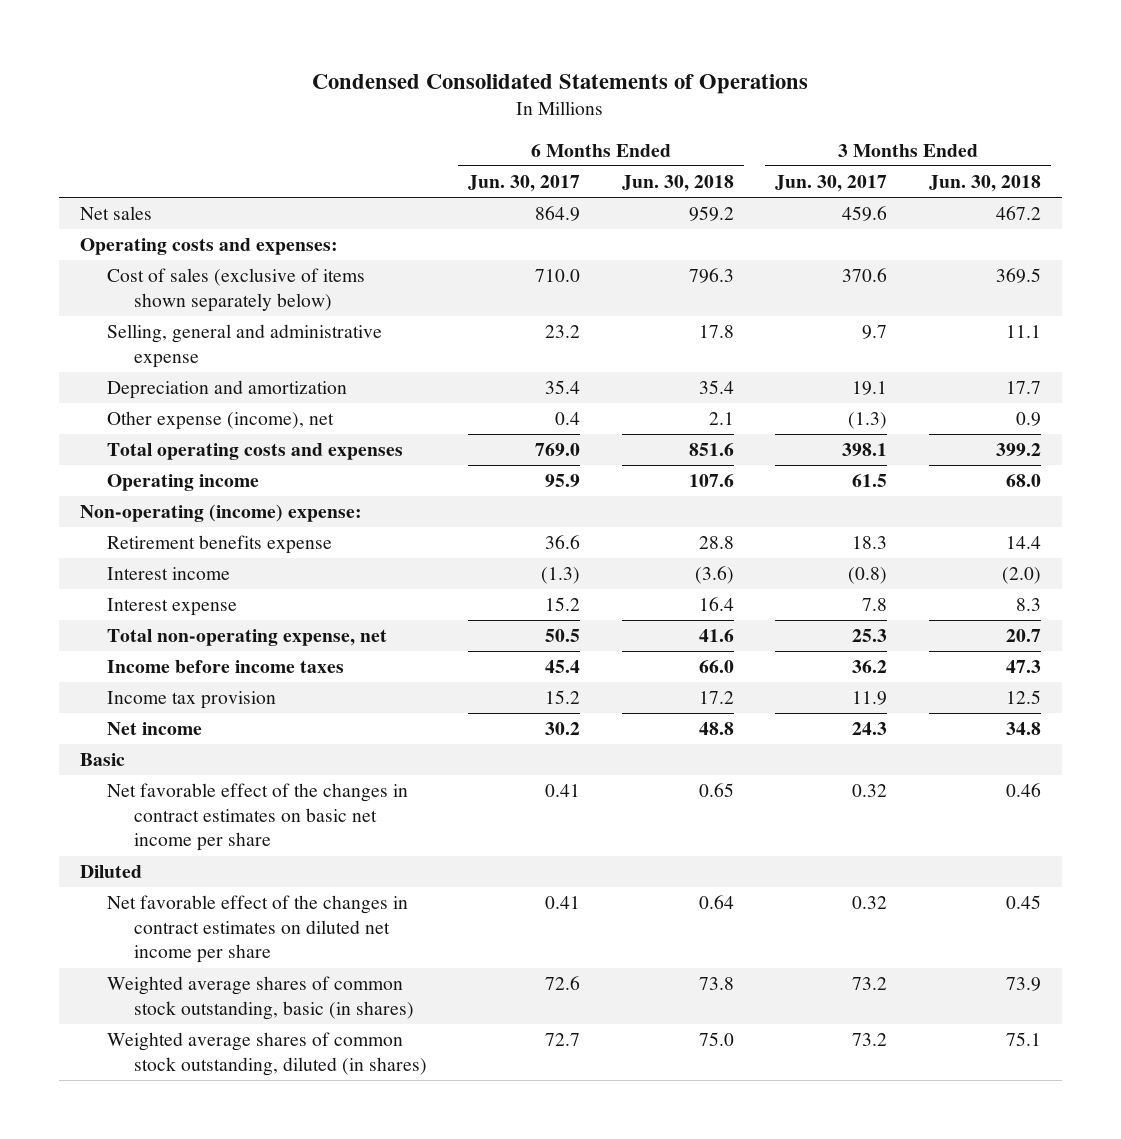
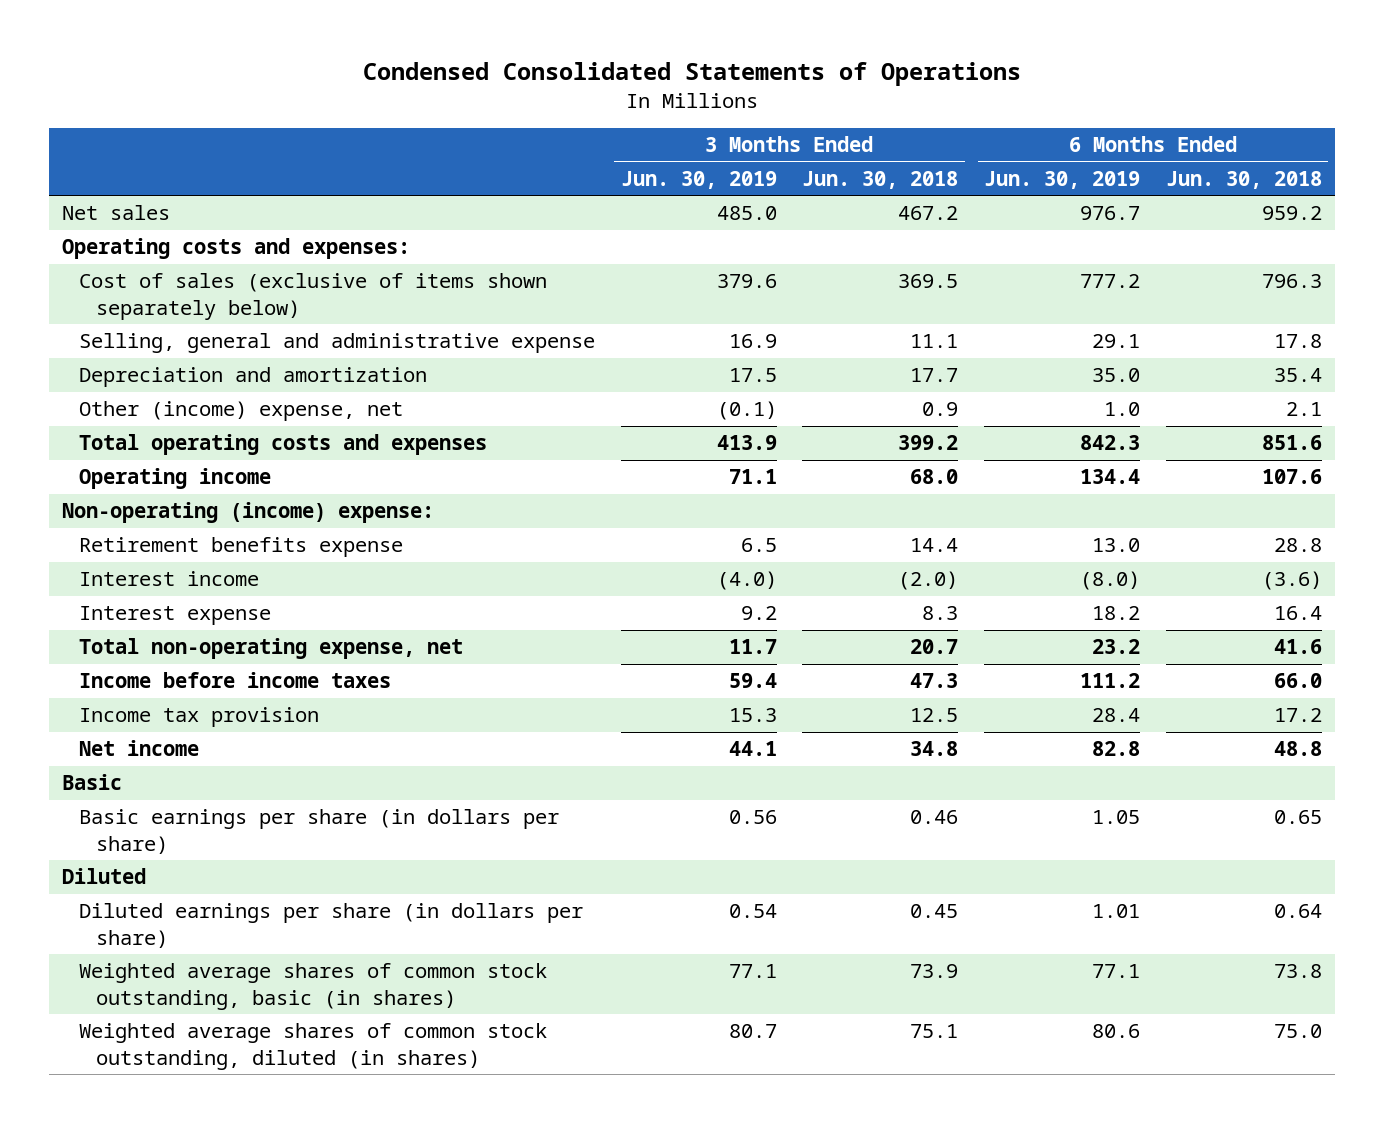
[468,175,581,193] Jun. 30, 2017 -> none
[775,175,888,193] Jun. 30, 2017 -> none
none -> [620,170,777,189] Jun. 30, 2019
none -> [984,170,1141,189] Jun. 30, 2019
[106,411,334,431] Other expense (income), net -> [78,401,403,422] Other (income) expense, net
[106,783,408,852] Net favorable effect of the changes in contract estimates on basic net income per share -> [78,809,559,854] Basic earnings per share (in dollars per share)
[106,895,408,964] Net favorable effect of the changes in contract estimates on diluted net income per share -> [78,903,583,948] Diluted earnings per share (in dollars per share)

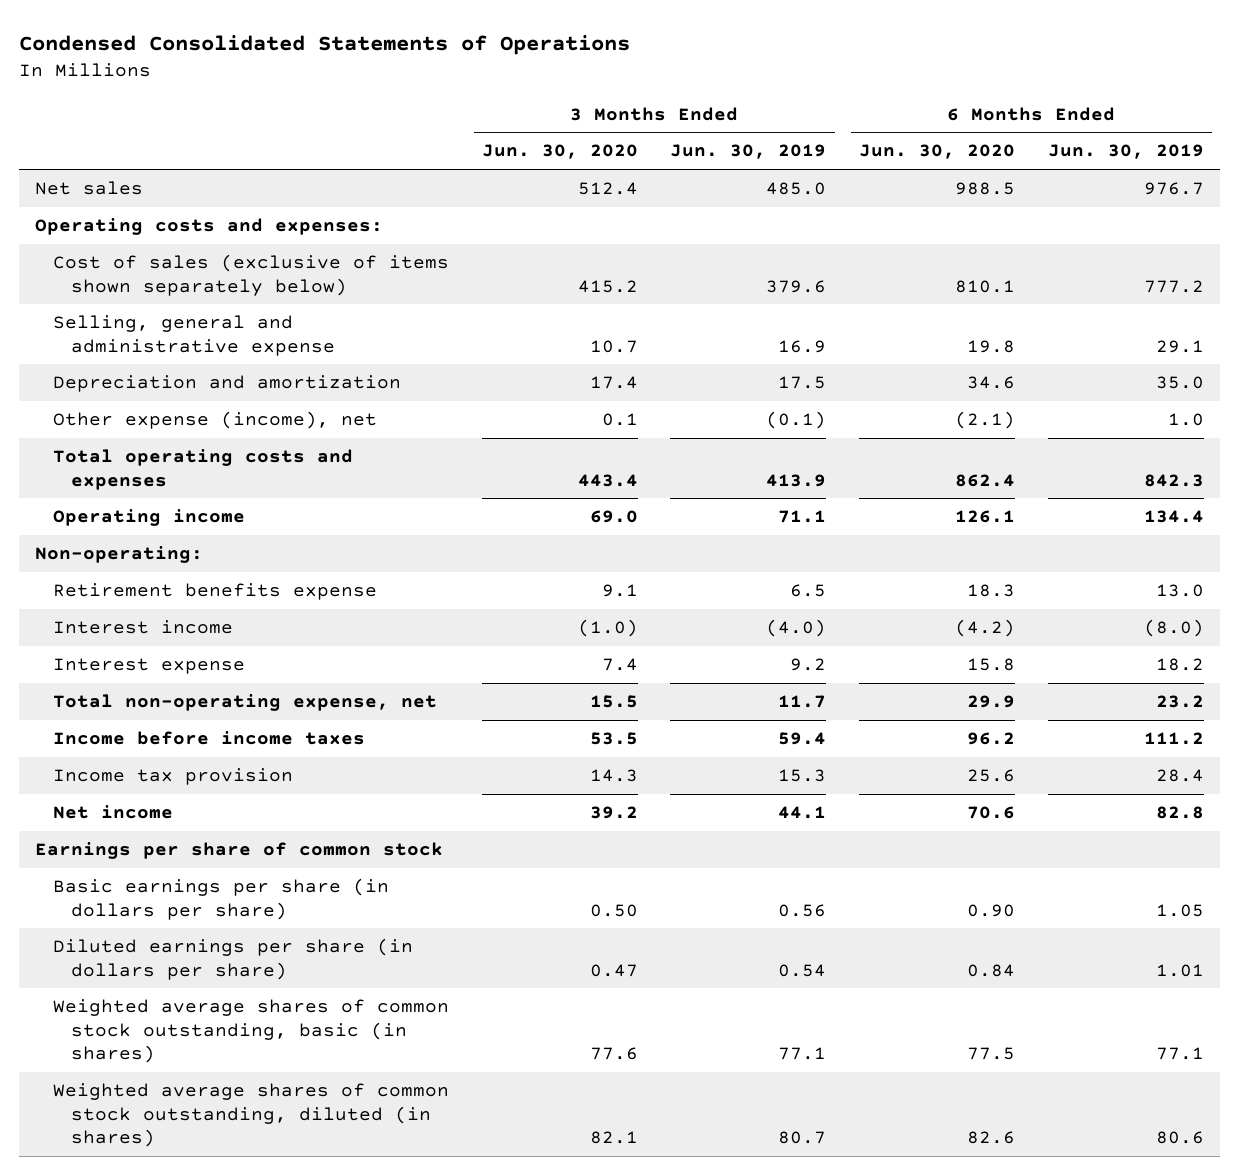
[802,170,959,189] Jun. 30, 2018 -> none
[1165,170,1322,189] Jun. 30, 2018 -> none
none -> [481,144,638,160] Jun. 30, 2020
none -> [858,144,1015,160] Jun. 30, 2020
[78,401,403,422] Other (income) expense, net -> [53,411,378,430] Other expense (income), net
[61,502,434,524] Non-operating (income) expense: -> [35,546,204,564] Non-operating:
[61,774,122,791] Basic -> none
none -> [35,842,444,860] Earnings per share of common stock
[61,868,146,885] Diluted -> none

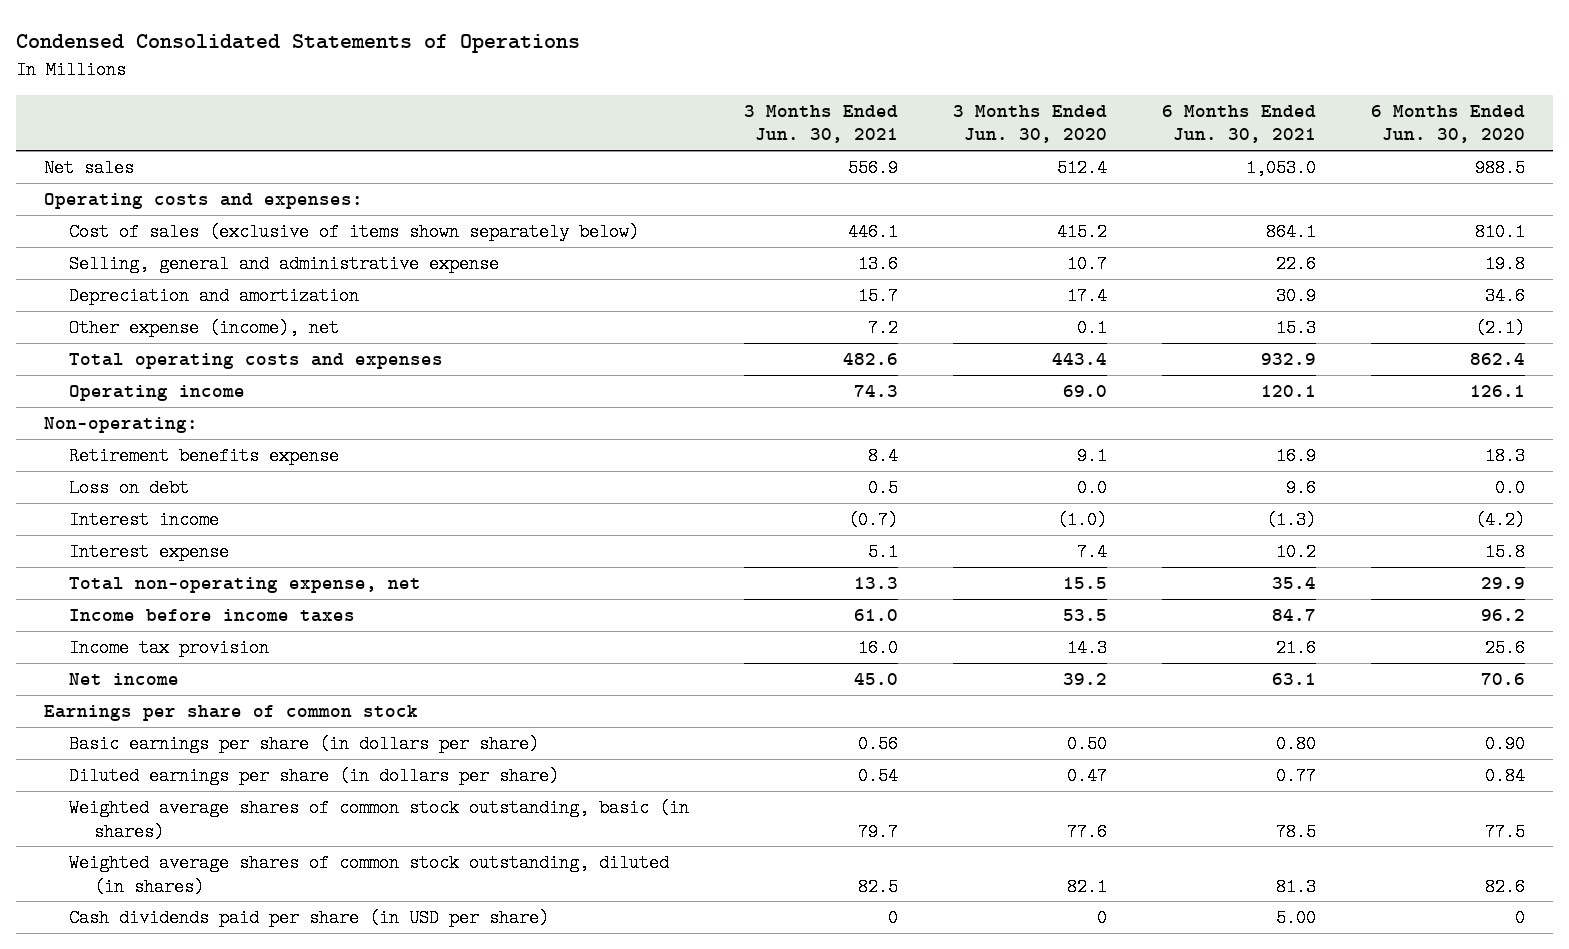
[670,144,827,160] Jun. 30, 2019 -> none
[1047,144,1204,160] Jun. 30, 2019 -> none
none -> [744,104,899,144] 3 Months Ended Jun. 30, 2021
none -> [1162,104,1317,144] 6 Months Ended Jun. 30, 2021
none -> [69,478,190,497] Loss on debt
none -> [69,908,550,927] Cash dividends paid per share (in USD per share)

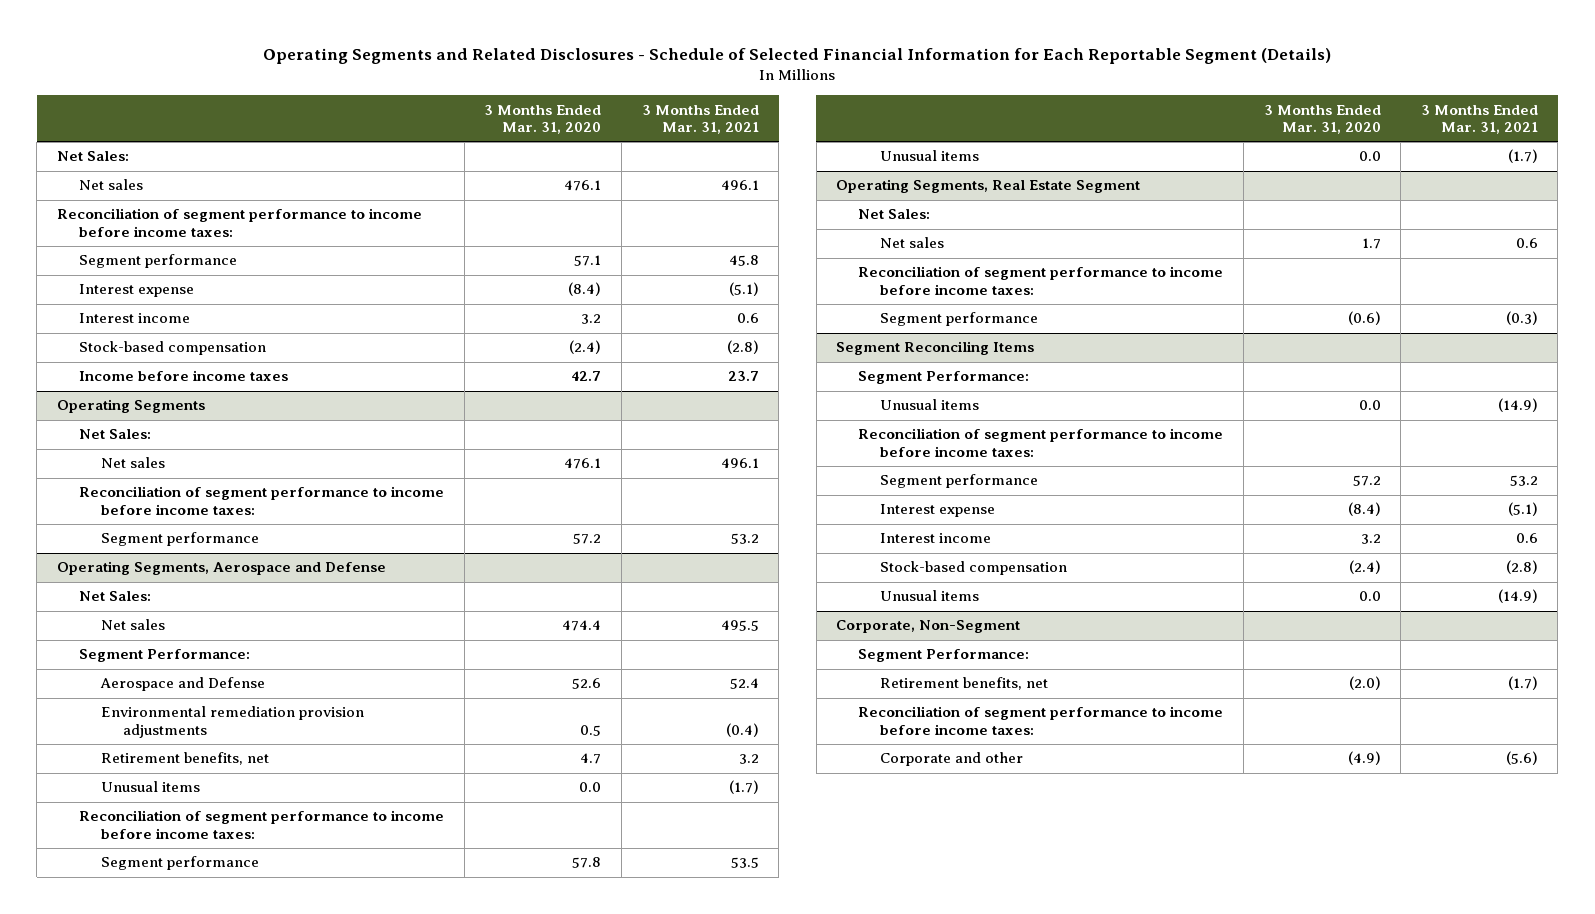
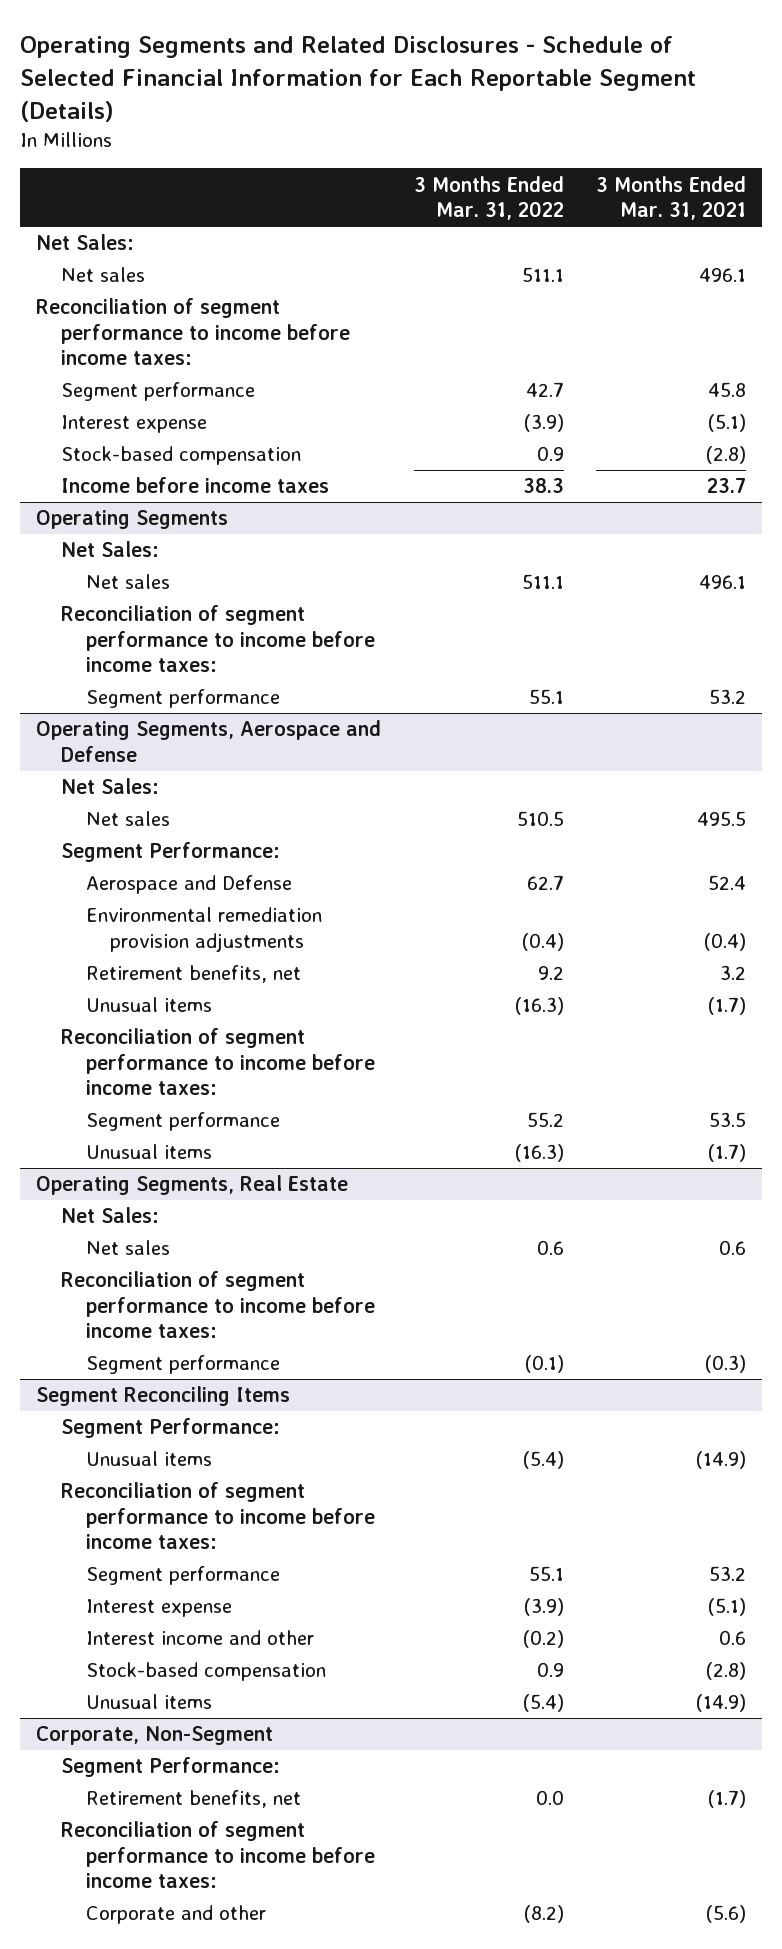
[484,104,602,134] 3 Months Ended Mar. 31, 2020 -> none
none -> [413,175,564,221] 3 Months Ended Mar. 31, 2022
[79,313,191,324] Interest income -> none
[836,179,1141,194] Operating Segments, Real Estate Segment -> [35,1175,348,1196] Operating Segments, Real Estate
[880,533,992,544] Interest income -> [85,1630,314,1646] Interest income and other

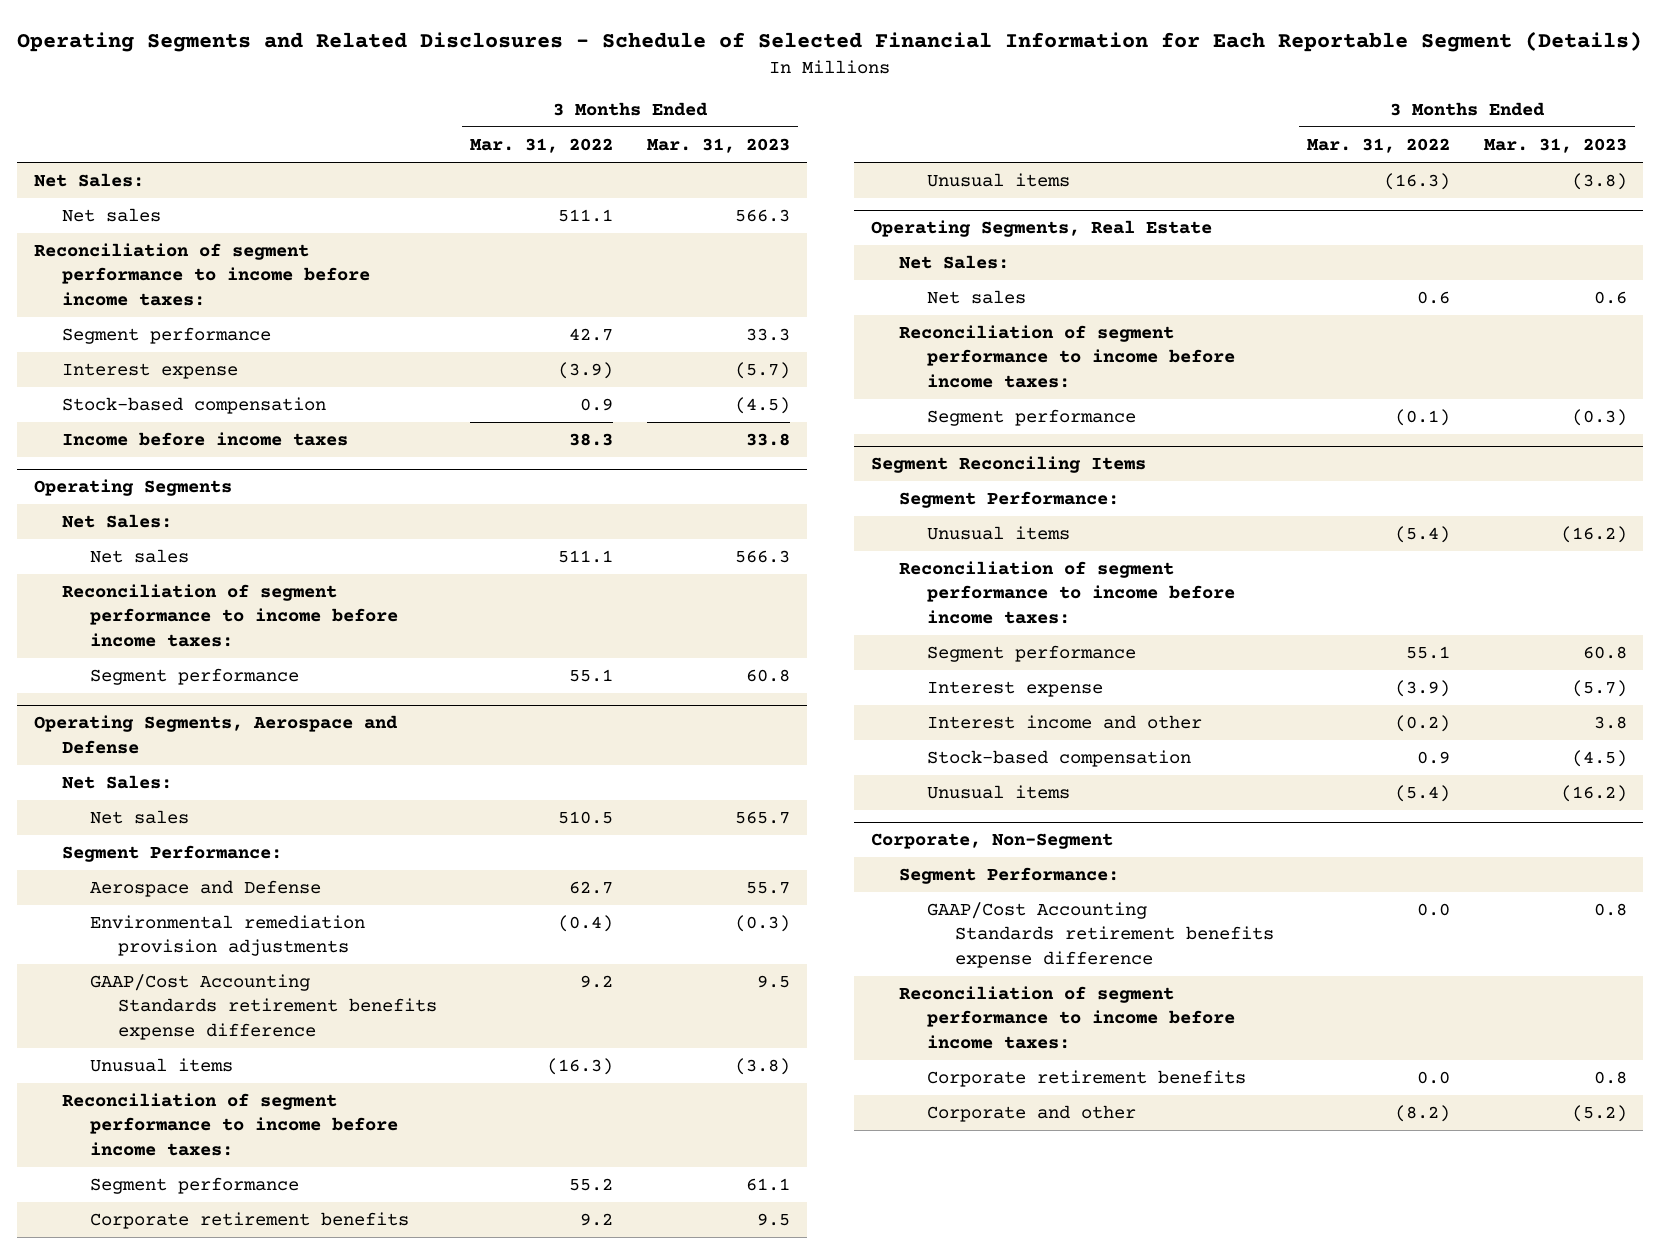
[596,175,747,221] 3 Months Ended Mar. 31, 2021 -> none
none -> [646,138,790,154] Mar. 31, 2023
[85,965,301,984] Retirement benefits, net -> [89,974,437,1040] GAAP/Cost Accounting Standards retirement benefits expense difference
none -> [89,1212,409,1230] Corporate retirement benefits
[85,1790,301,1809] Retirement benefits, net -> [926,902,1274,968] GAAP/Cost Accounting Standards retirement benefits expense difference
none -> [926,1070,1246,1088] Corporate retirement benefits

